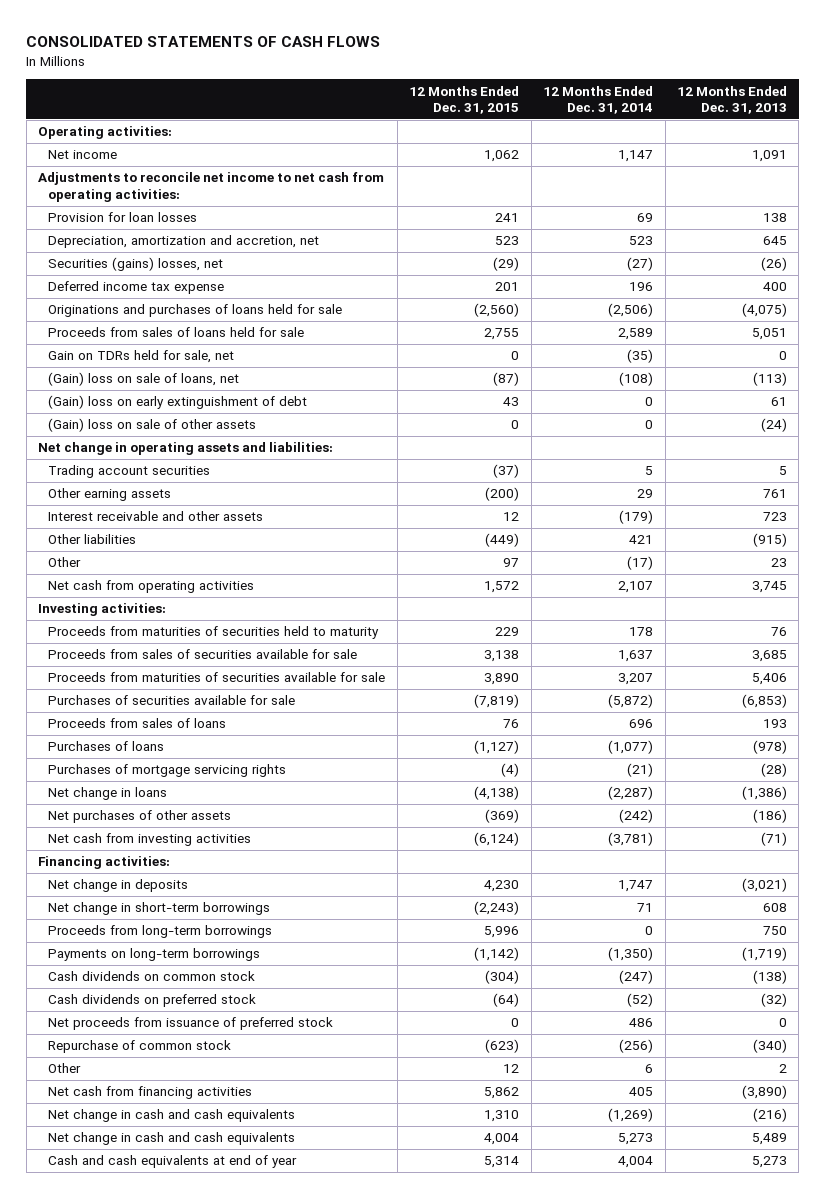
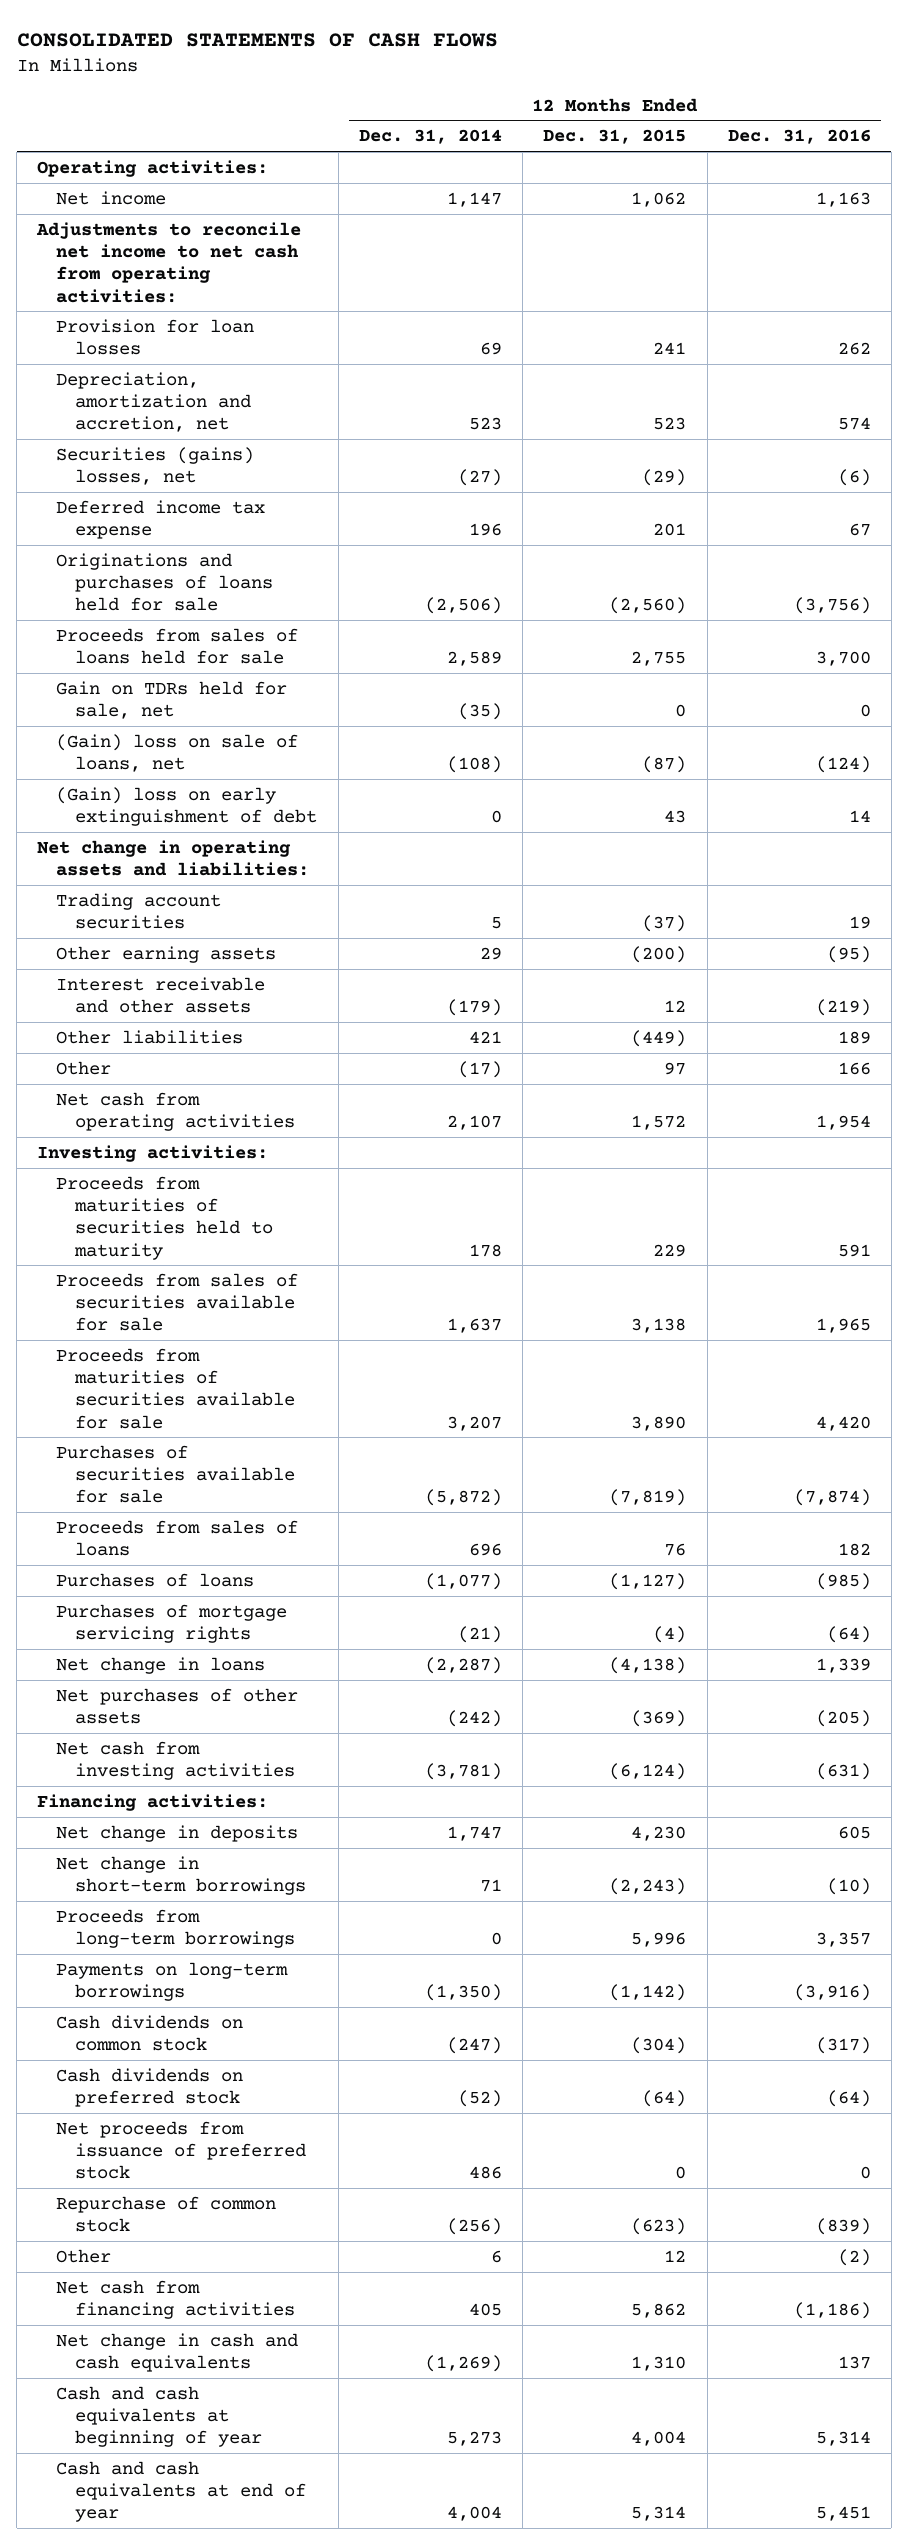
[677,85,788,115] 12 Months Ended Dec. 31, 2013 -> none
none -> [727,129,871,145] Dec. 31, 2016
[48,418,257,433] (Gain) loss on sale of other assets -> none
[48,1132,296,1146] Net change in cash and cash equivalents -> [56,2385,263,2448] Cash and cash equivalents at beginning of year

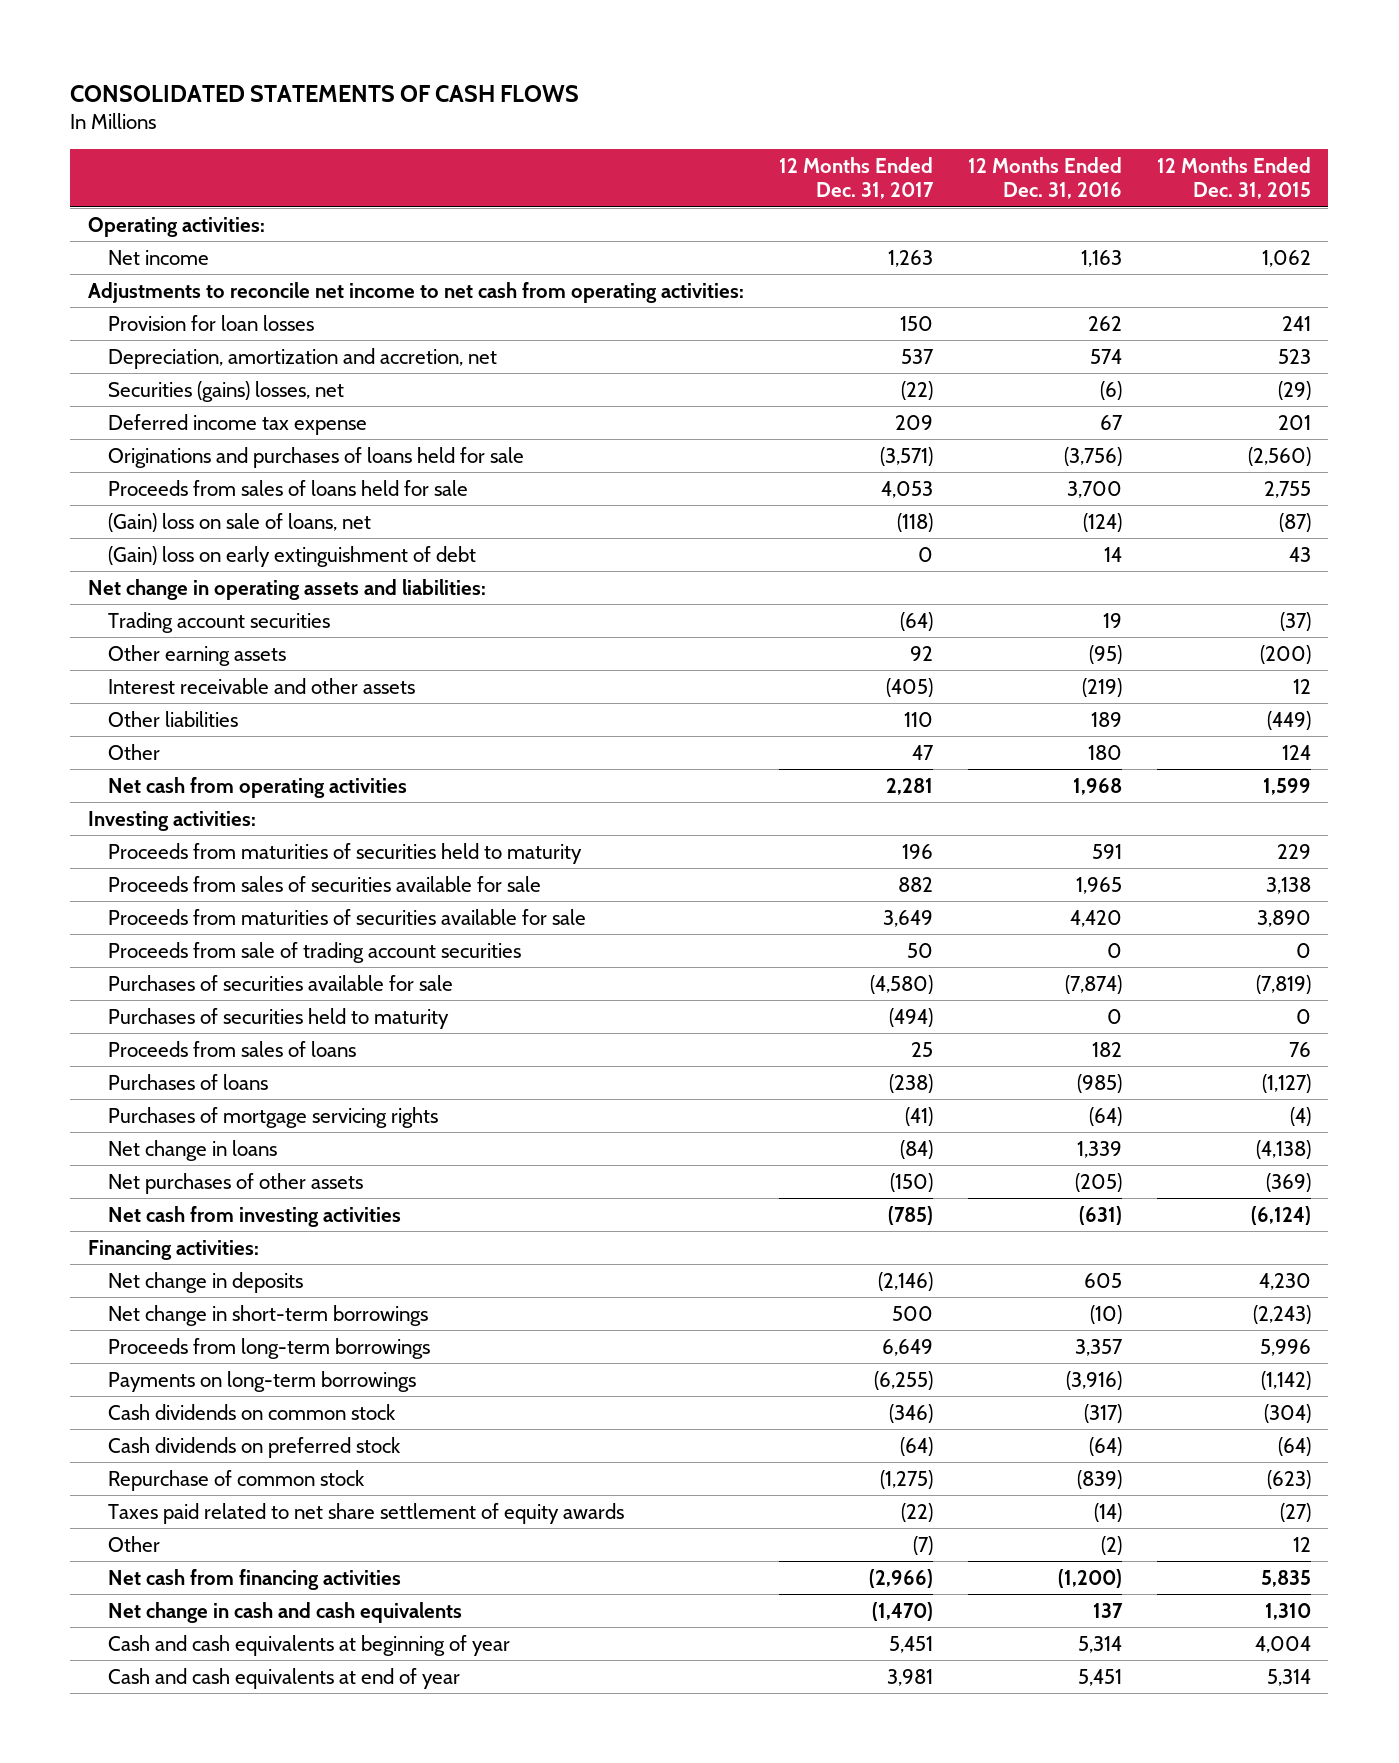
[358,129,502,145] Dec. 31, 2014 -> none
none -> [778,157,934,200] 12 Months Ended Dec. 31, 2017
[56,680,288,720] Gain on TDRs held for sale, net -> none
[664,1061,687,1075] 97 -> [1281,744,1311,760] 124
[837,1061,871,1075] 166 -> [1087,744,1122,760] 180
[631,1115,687,1131] 1,572 -> [1262,777,1311,795] 1,599
[815,1115,871,1131] 1,954 -> [1072,777,1122,795] 1,968
none -> [107,941,521,963] Proceeds from sale of trading account securities
none -> [107,1007,449,1029] Purchases of securities held to maturity
[56,2120,307,2180] Net proceeds from issuance of preferred stock -> none
none -> [107,1502,624,1524] Taxes paid related to net share settlement of equity awards
[631,2303,687,2319] 5,862 -> [1260,1569,1311,1587] 5,835
[793,2302,871,2320] (1,186) -> [1057,1568,1122,1588] (1,200)

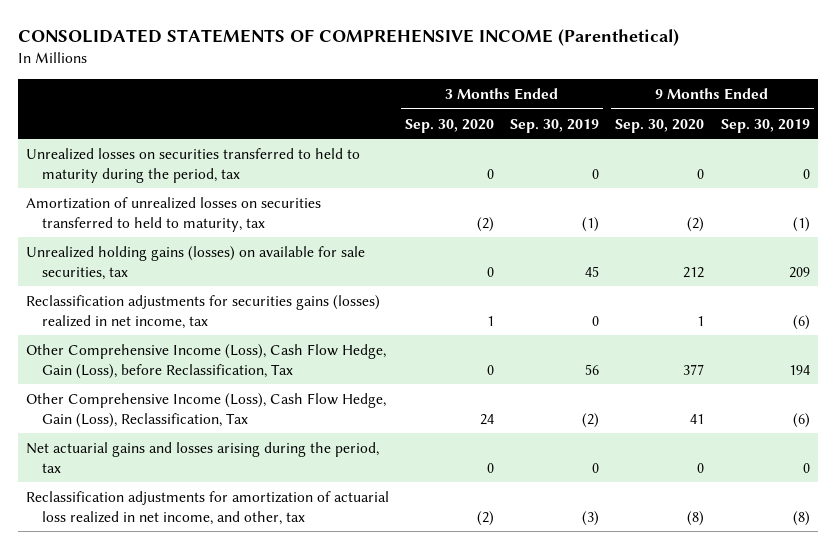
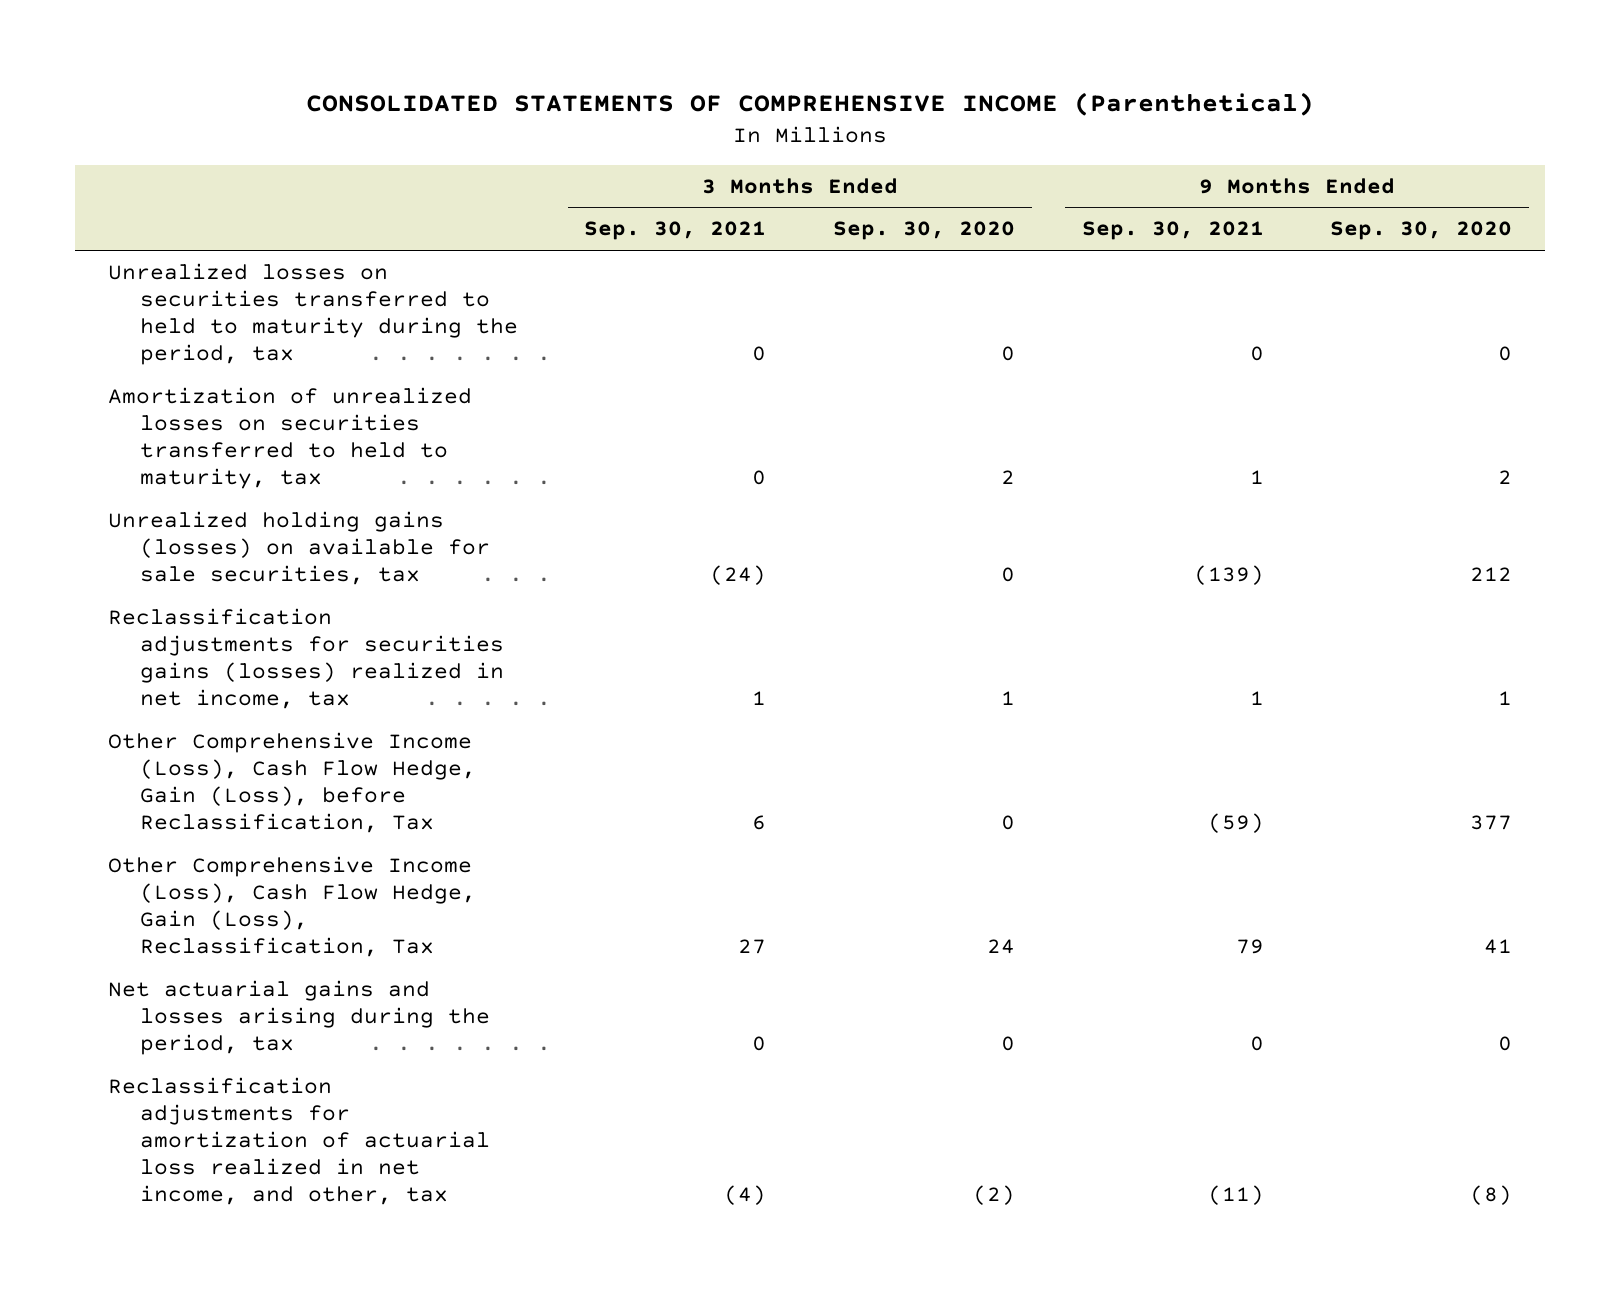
[510,118,600,133] Sep. 30, 2019 -> none
[720,118,810,133] Sep. 30, 2019 -> none
none -> [584,221,767,241] Sep. 30, 2021
none -> [1081,221,1264,241] Sep. 30, 2021
[476,216,494,232] (2) -> [1000,470,1015,485] 2
[687,216,705,232] (2) -> [1498,470,1513,485] 2

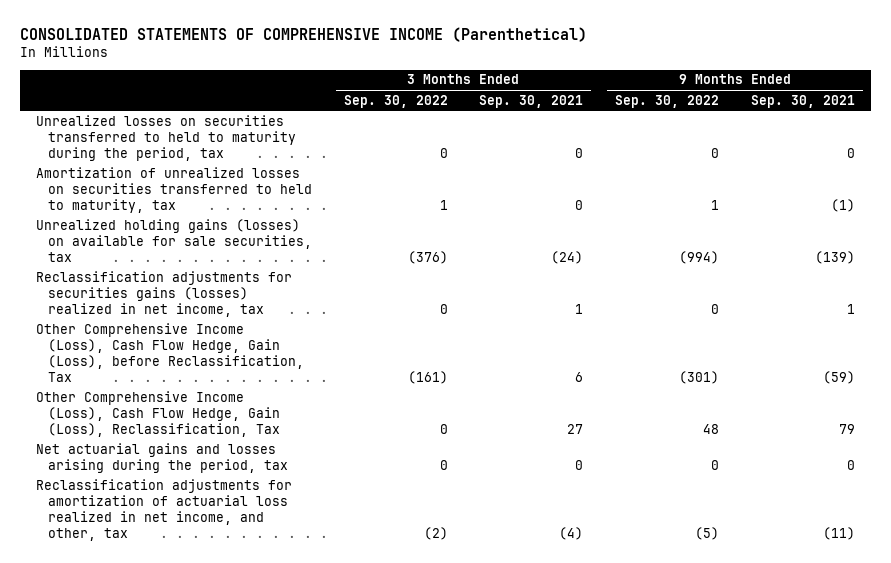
[832,221,1015,241] Sep. 30, 2020 -> none
[1330,221,1513,241] Sep. 30, 2020 -> none
none -> [343,94,448,108] Sep. 30, 2022
none -> [615,94,720,108] Sep. 30, 2022
[1249,470,1264,485] 1 -> [831,198,856,212] (1)

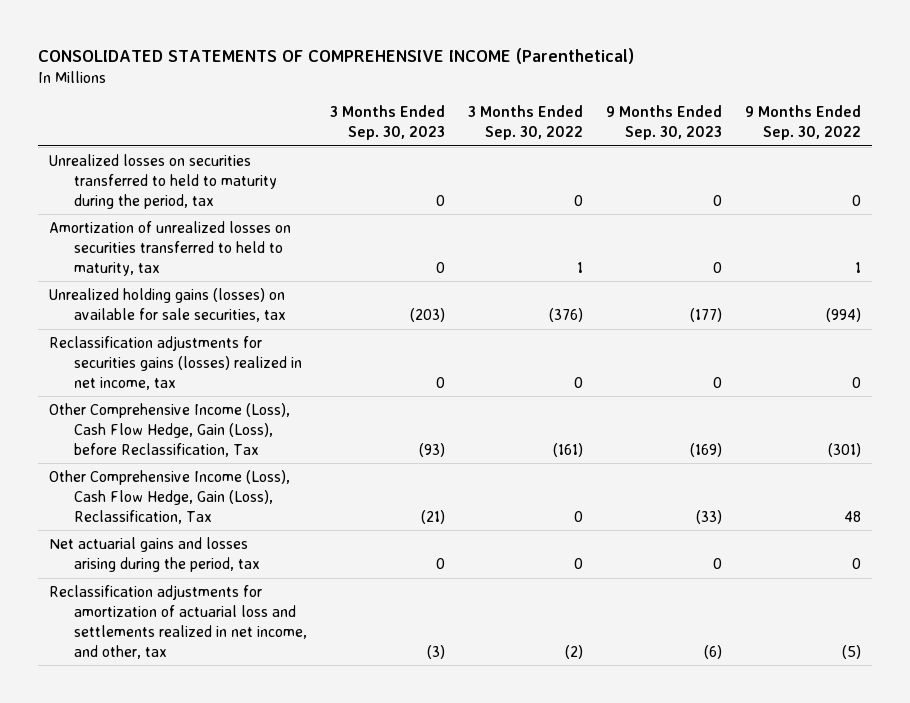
[479,94,584,108] Sep. 30, 2021 -> none
[751,94,856,108] Sep. 30, 2021 -> none
none -> [329,105,445,140] 3 Months Ended Sep. 30, 2023
none -> [605,105,722,140] 9 Months Ended Sep. 30, 2023
[36,478,293,541] Reclassification adjustments for amortization of actuarial loss realized in net income, and other, tax -> [49,585,307,659] Reclassification adjustments for amortization of actuarial loss and settlements realized in net income, and other, tax

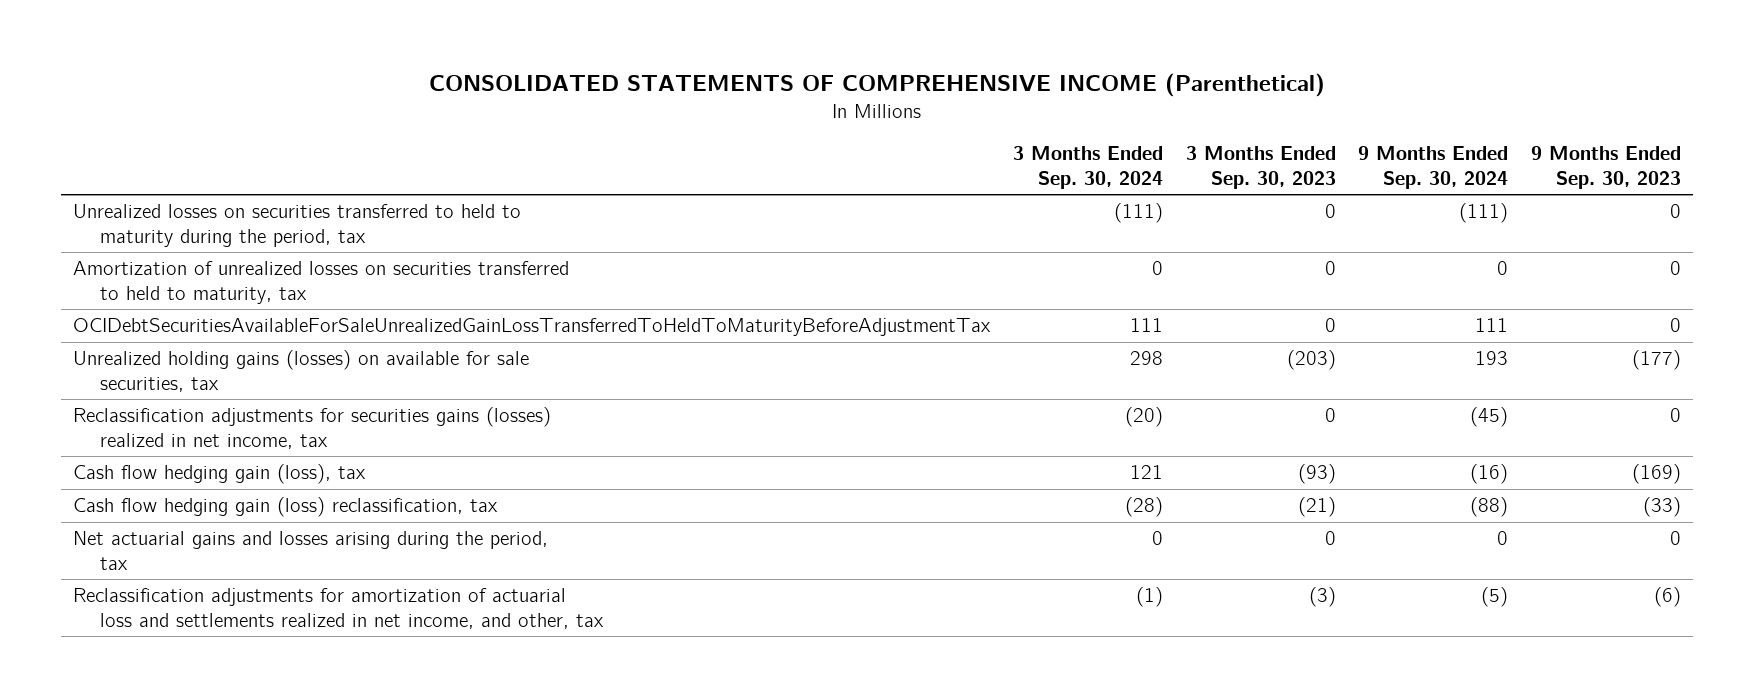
[467,105,583,140] 3 Months Ended Sep. 30, 2022 -> none
[744,105,861,140] 9 Months Ended Sep. 30, 2022 -> none
none -> [1012,146,1163,189] 3 Months Ended Sep. 30, 2024
none -> [1358,146,1509,189] 9 Months Ended Sep. 30, 2024
none -> [72,318,991,337] OCIDebtSecuritiesAvailableForSaleUnrealizedGainLossTransferredToHeldToMaturityBeforeAdjustmentTax
[49,403,291,457] Other Comprehensive Income (Loss), Cash Flow Hedge, Gain (Loss), before Reclassification, Tax -> [72,464,366,485] Cash flow hedging gain (loss), tax
[49,470,291,524] Other Comprehensive Income (Loss), Cash Flow Hedge, Gain (Loss), Reclassification, Tax -> [72,497,498,518] Cash flow hedging gain (loss) reclassification, tax

